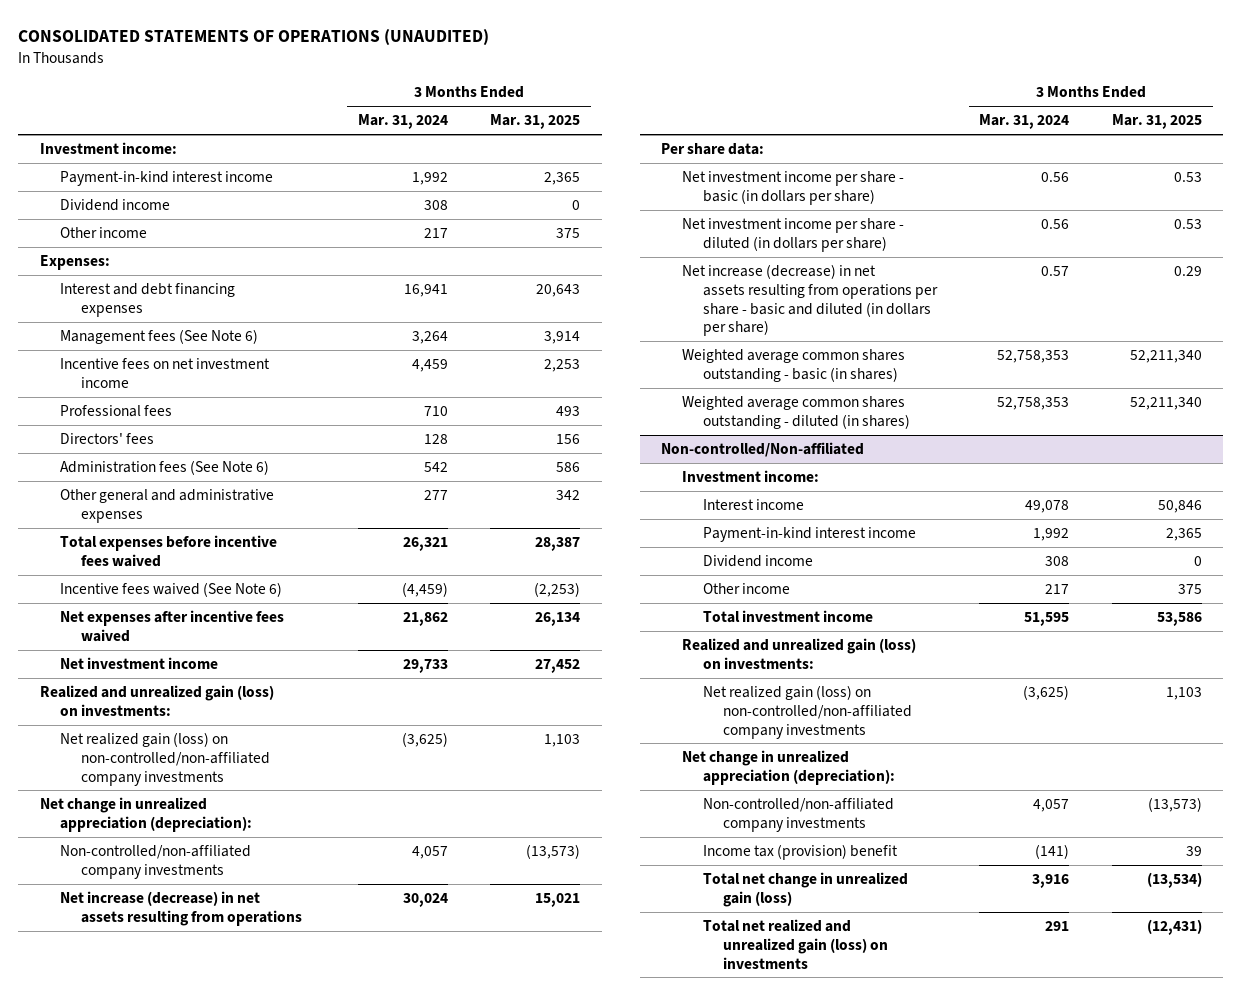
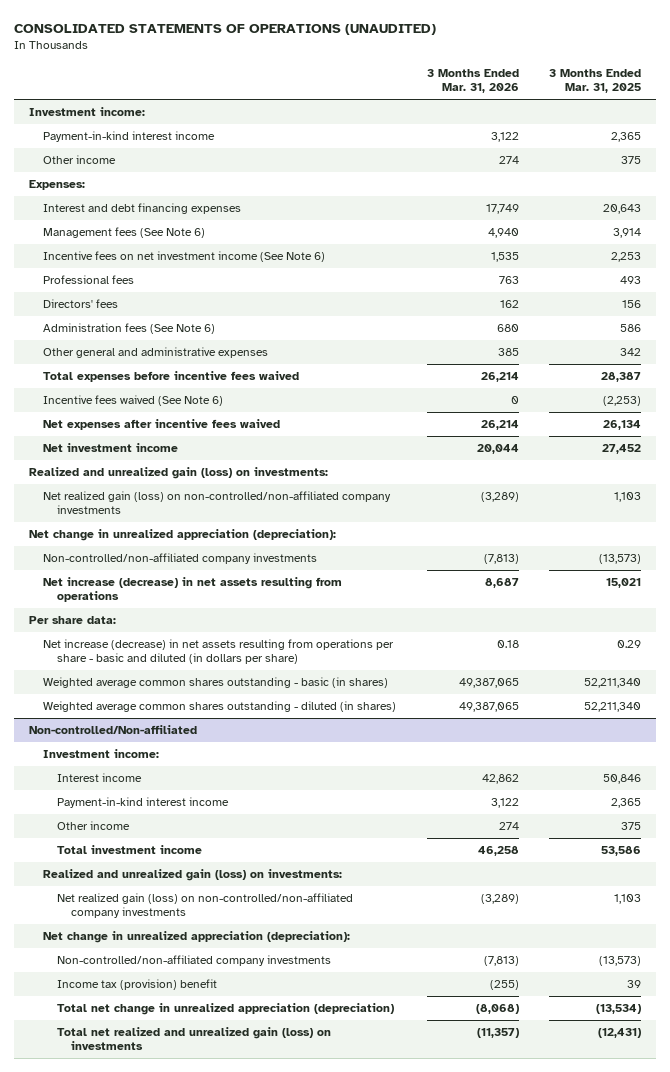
[357,114,448,130] Mar. 31, 2024 -> none
none -> [426,69,519,94] 3 Months Ended Mar. 31, 2026
[60,199,171,212] Dividend income -> none
[60,358,271,388] Incentive fees on net investment income -> [43,250,326,262] Incentive fees on net investment income (See Note 6)
[681,171,904,205] Net investment income per share - basic (in dollars per share) -> none
[681,218,904,252] Net investment income per share - diluted (in dollars per share) -> none
[702,555,813,568] Dividend income -> none
[702,872,908,907] Total net change in unrealized gain (loss) -> [57,1002,395,1015] Total net change in unrealized appreciation (depreciation)

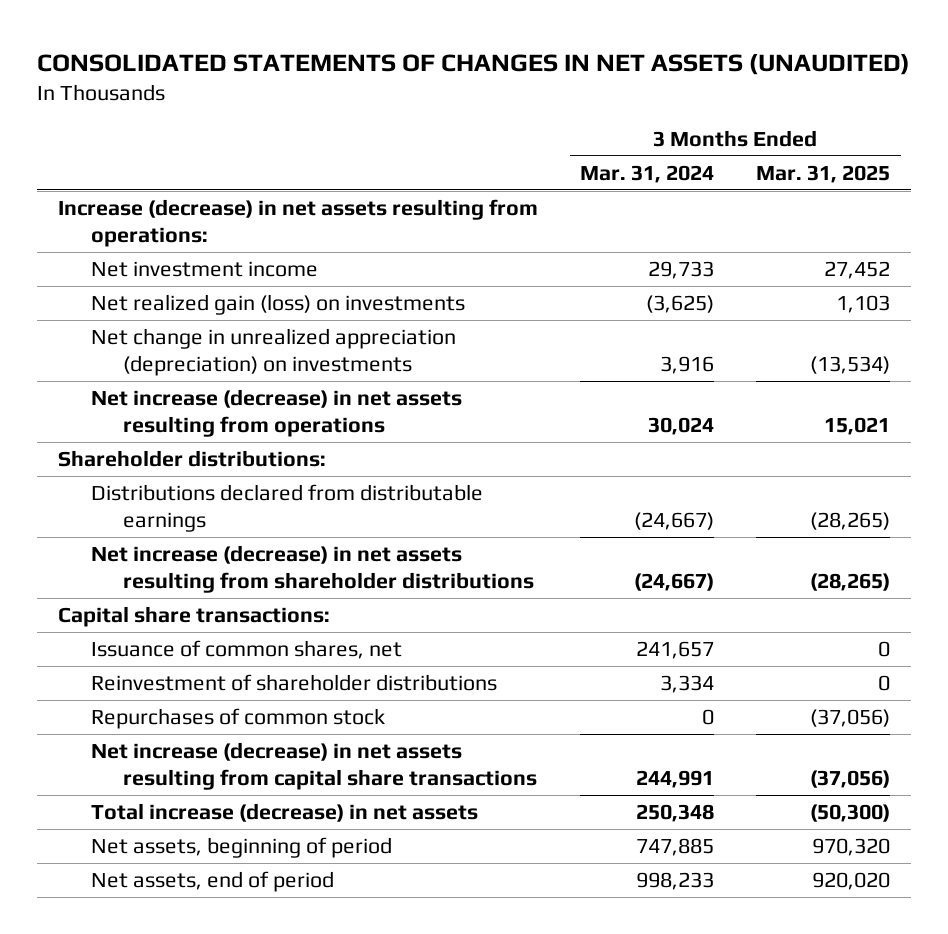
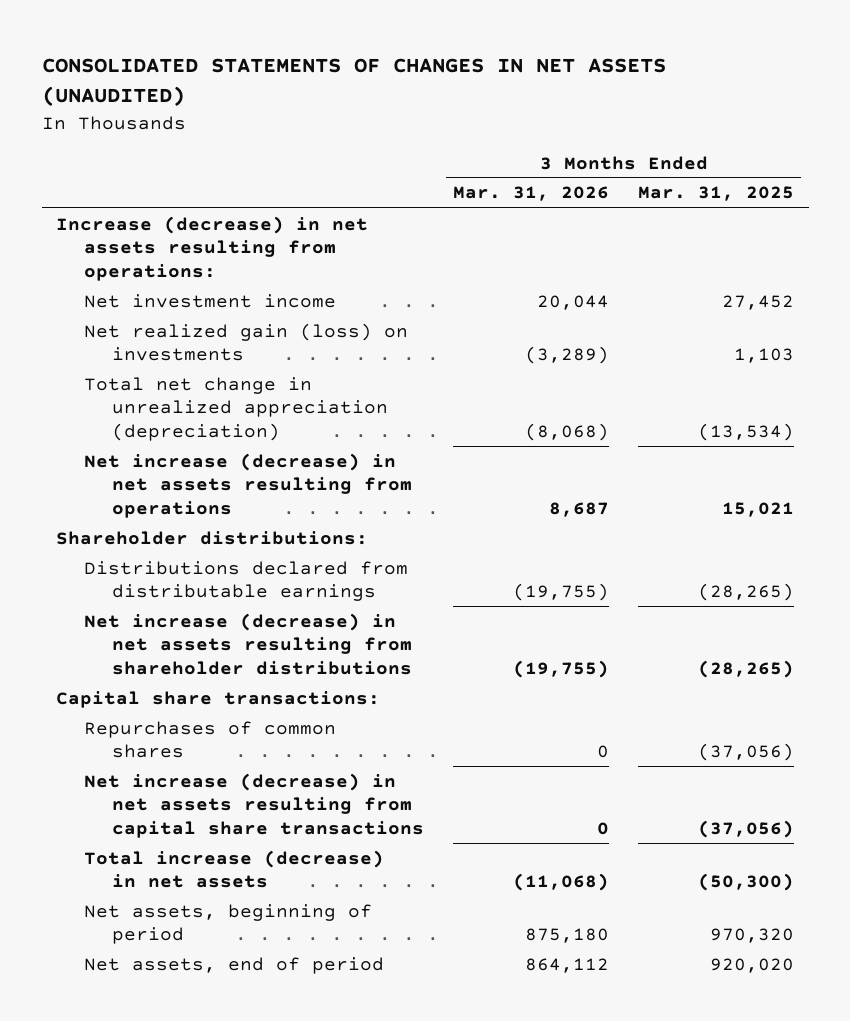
[580,164,715,183] Mar. 31, 2024 -> none
none -> [453,186,610,202] Mar. 31, 2026
[90,328,456,376] Net change in unrealized appreciation (depreciation) on investments -> [84,376,389,441] Total net change in unrealized appreciation (depreciation)
[90,640,402,660] Issuance of common shares, net -> none
[90,674,497,692] Reinvestment of shareholder distributions -> none
[90,708,385,730] Repurchases of common stock -> [84,720,337,759] Repurchases of common shares

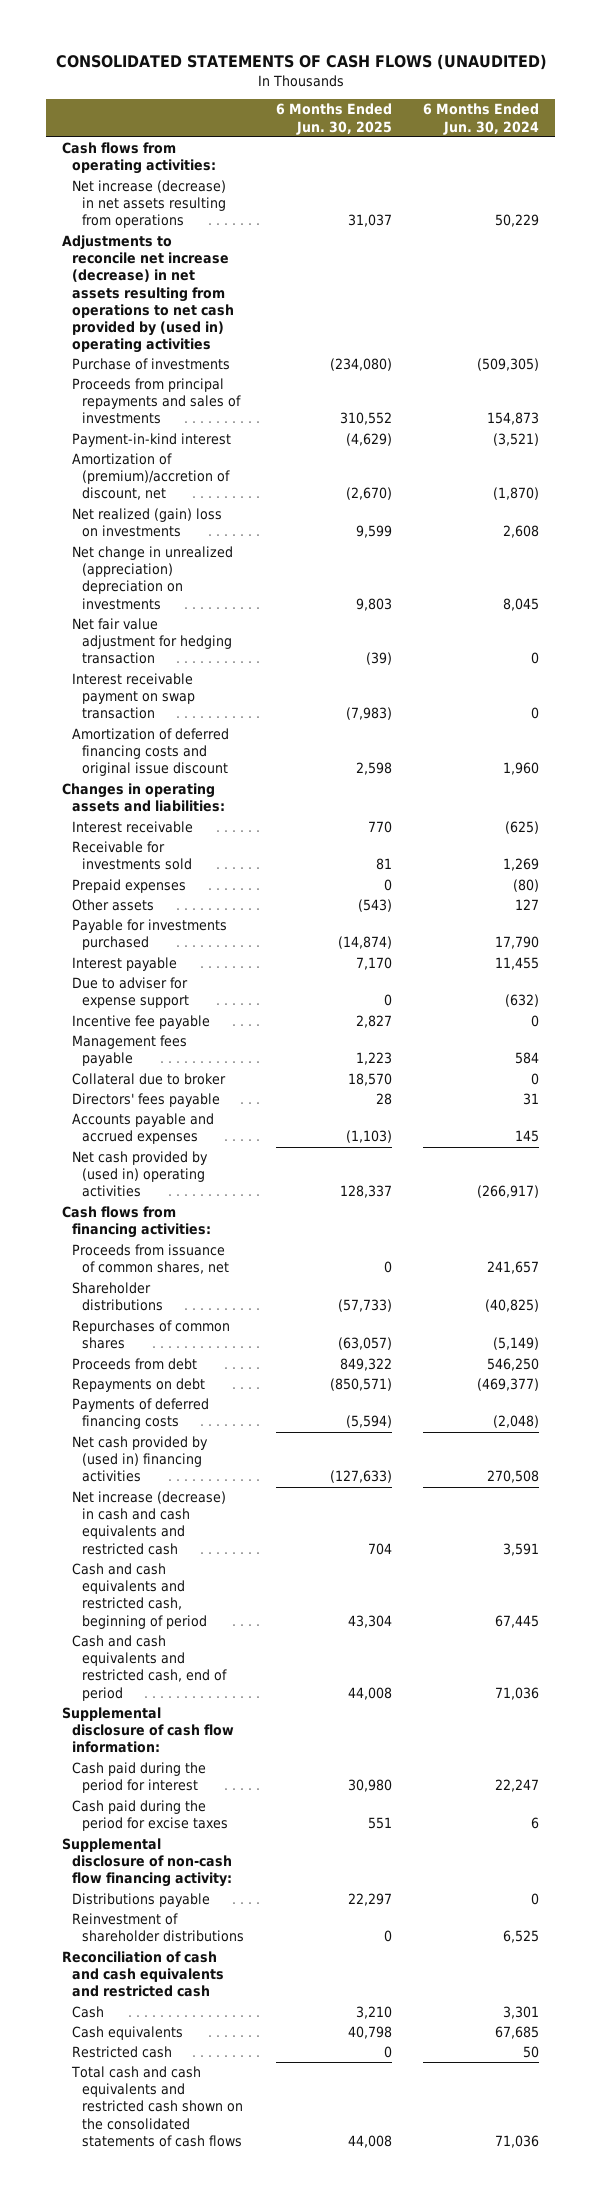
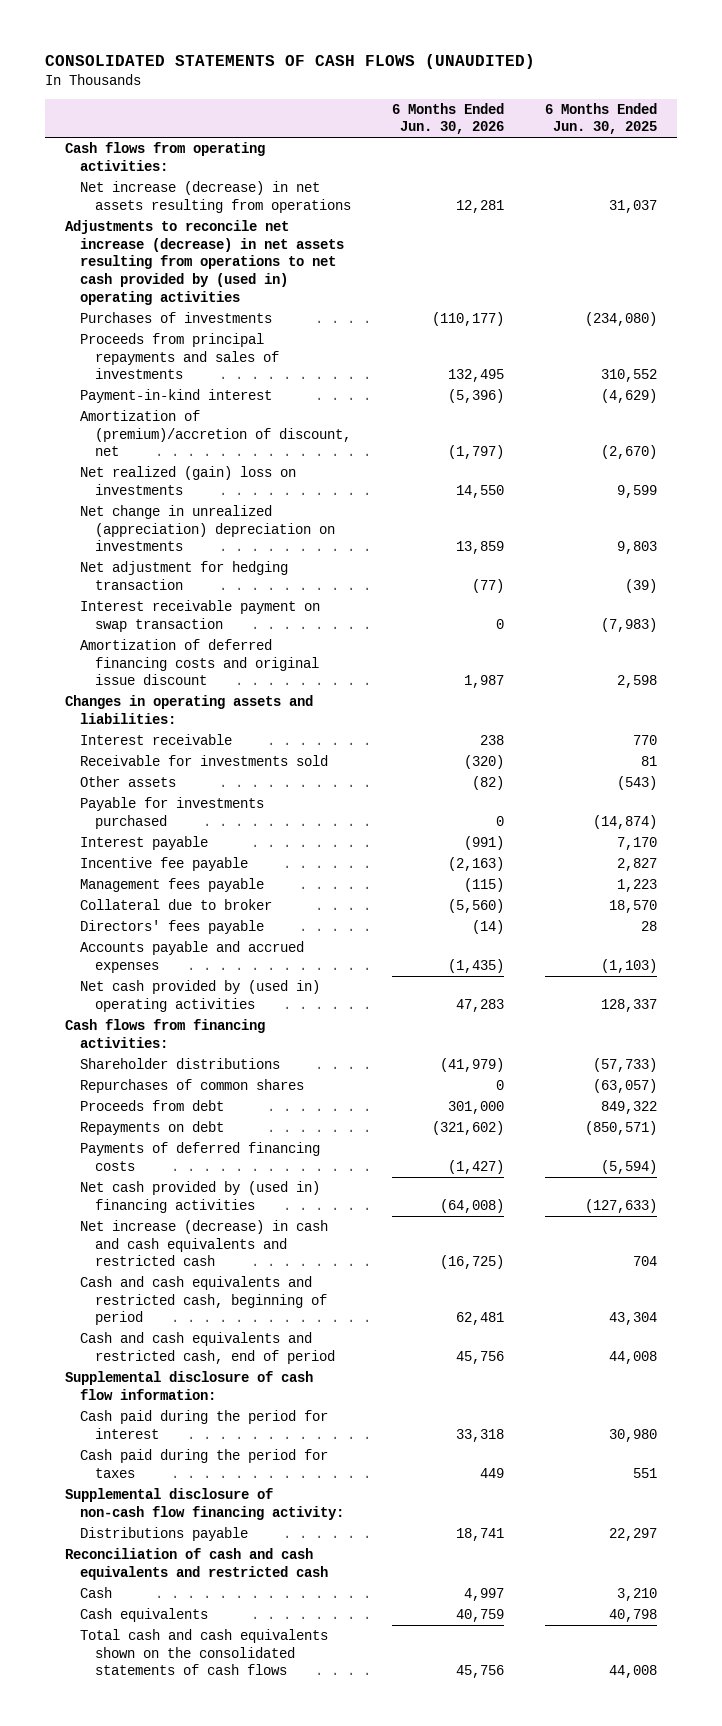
[423,103,540,135] 6 Months Ended Jun. 30, 2024 -> none
none -> [391,102,504,135] 6 Months Ended Jun. 30, 2026
[72,358,231,371] Purchase of investments -> [80,312,273,324] Purchases of investments
[72,618,233,665] Net fair value adjustment for hedging transaction -> [80,561,289,590] Net adjustment for hedging transaction
[72,879,187,894] Prepaid expenses -> none
[72,977,190,1009] Due to adviser for expense support -> none
[72,1244,230,1275] Proceeds from issuance of common shares, net -> none
[72,1800,229,1832] Cash paid during the period for excise taxes -> [80,1449,329,1478] Cash paid during the period for taxes
[72,1913,245,1943] Reinvestment of shareholder distributions -> none
[72,2046,173,2059] Restricted cash -> none
[71,2066,244,2147] Total cash and cash equivalents and restricted cash shown on the consolidated statements of cash flows -> [80,1629,329,1676] Total cash and cash equivalents shown on the consolidated statements of cash flows

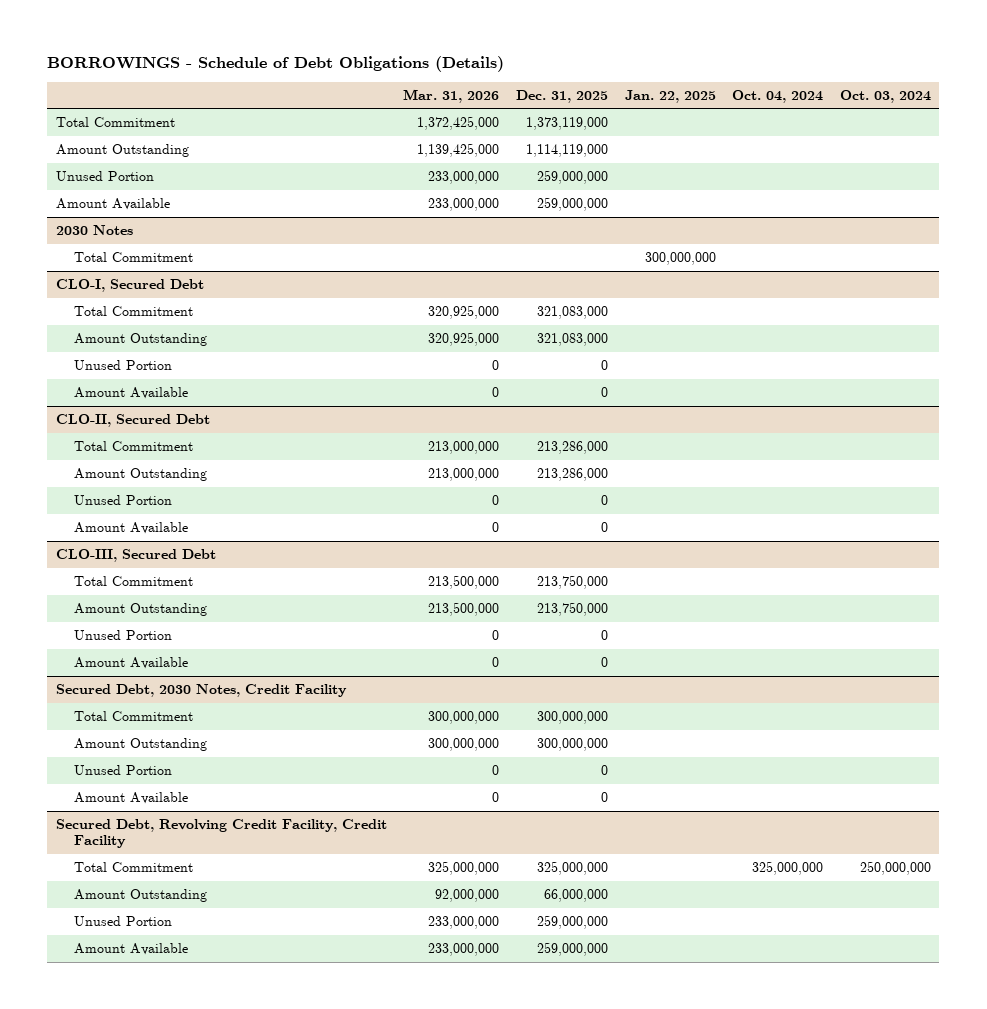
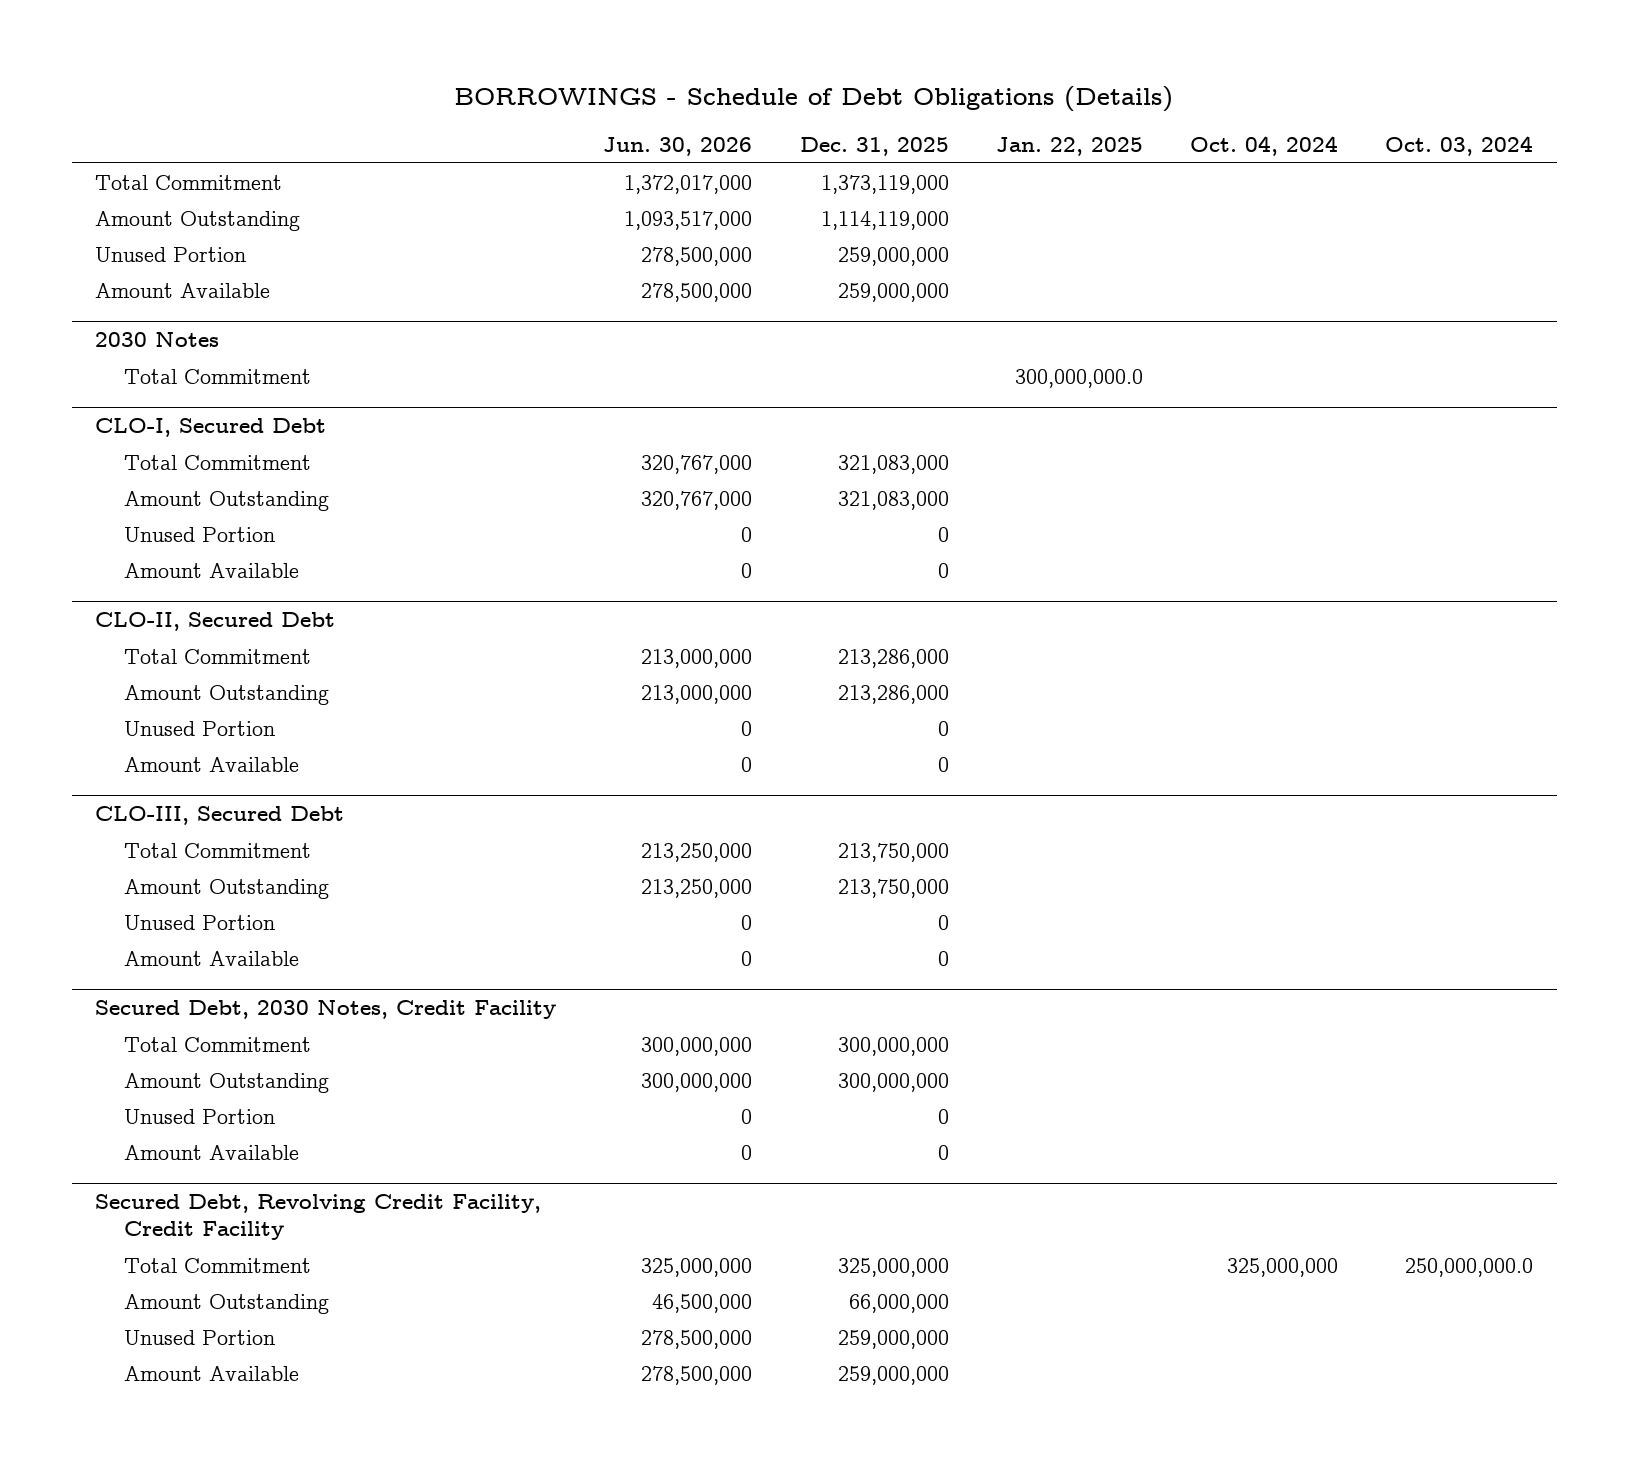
[403,88,500,103] Mar. 31, 2026 -> none
none -> [603,137,753,157] Jun. 30, 2026
[644,251,716,265] 300,000,000 -> [1014,368,1143,388] 300,000,000.0
[859,860,931,875] 250,000,000 -> [1405,1257,1534,1277] 250,000,000.0

